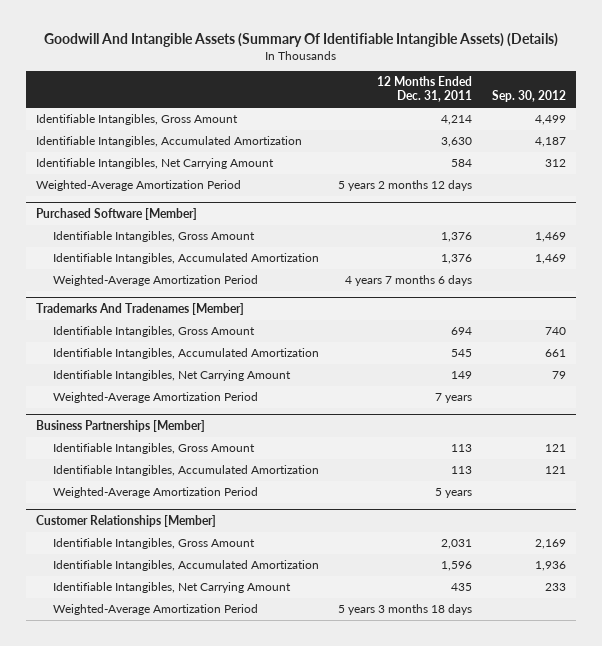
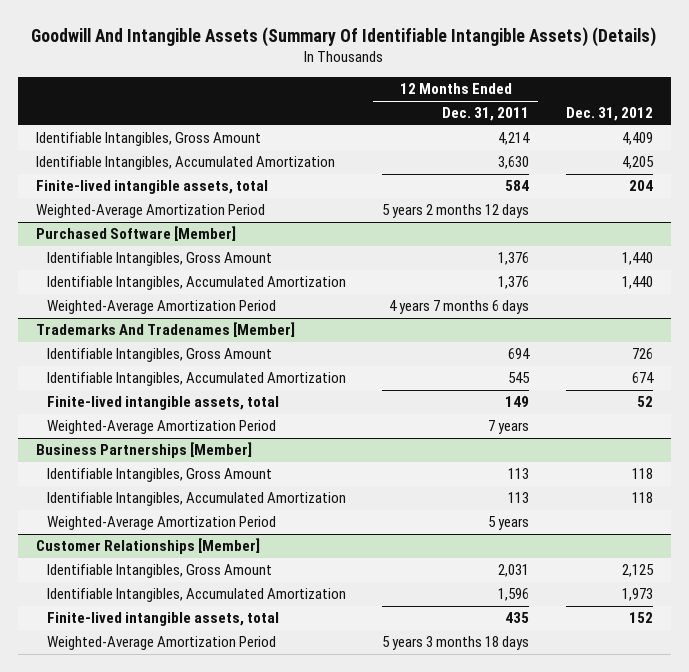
[491,90,566,103] Sep. 30, 2012 -> none
none -> [565,107,653,122] Dec. 31, 2012
[36,158,275,170] Identifiable Intangibles, Net Carrying Amount -> [36,180,269,195] Finite-lived intangible assets, total
[52,370,291,382] Identifiable Intangibles, Net Carrying Amount -> [47,396,280,411] Finite-lived intangible assets, total
[52,582,291,594] Identifiable Intangibles, Net Carrying Amount -> [47,612,280,627] Finite-lived intangible assets, total

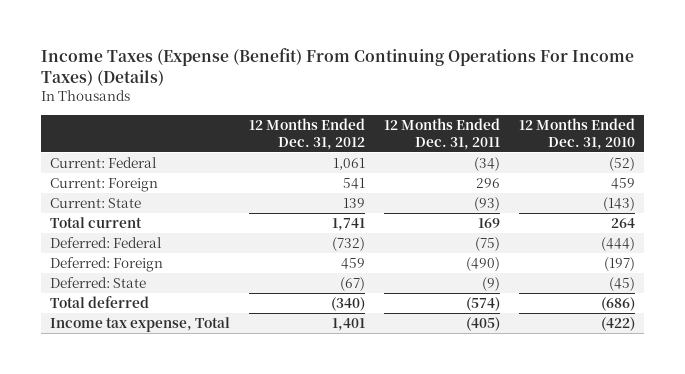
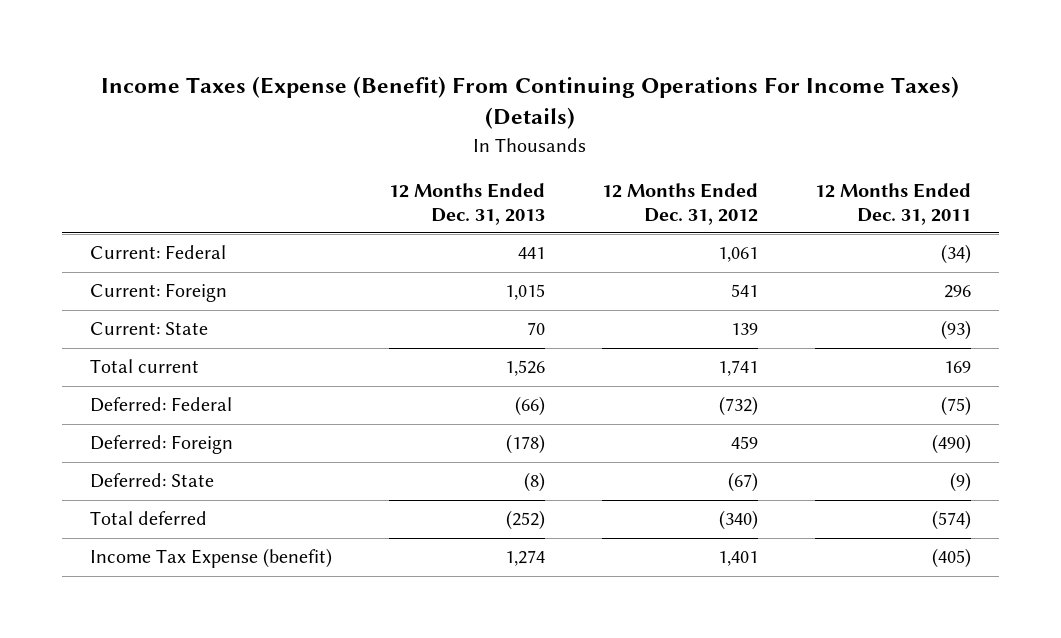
[518,117,635,150] 12 Months Ended Dec. 31, 2010 -> none
none -> [388,183,545,225] 12 Months Ended Dec. 31, 2013
[50,317,231,333] Income tax expense, Total -> [90,548,333,569] Income Tax Expense (benefit)

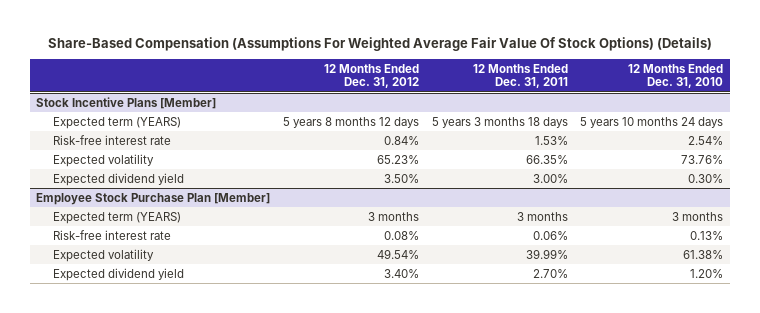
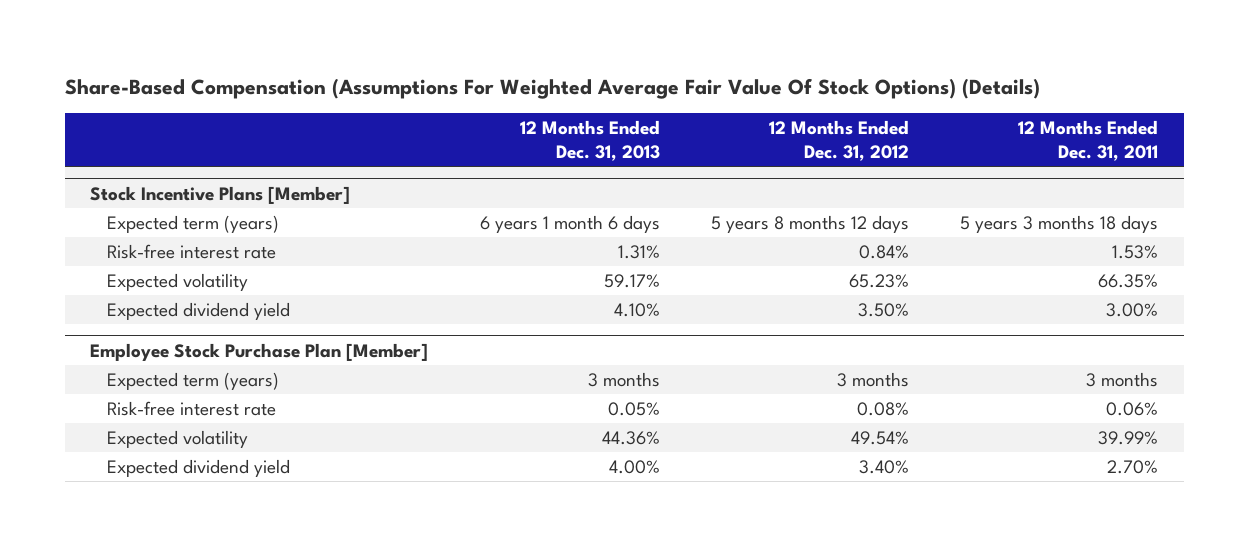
[628,63,724,89] 12 Months Ended Dec. 31, 2010 -> none
none -> [519,119,660,161] 12 Months Ended Dec. 31, 2013
[52,116,181,129] Expected term (YEARS) -> [107,214,280,233] Expected term (years)
[52,211,181,224] Expected term (YEARS) -> [107,371,280,390] Expected term (years)

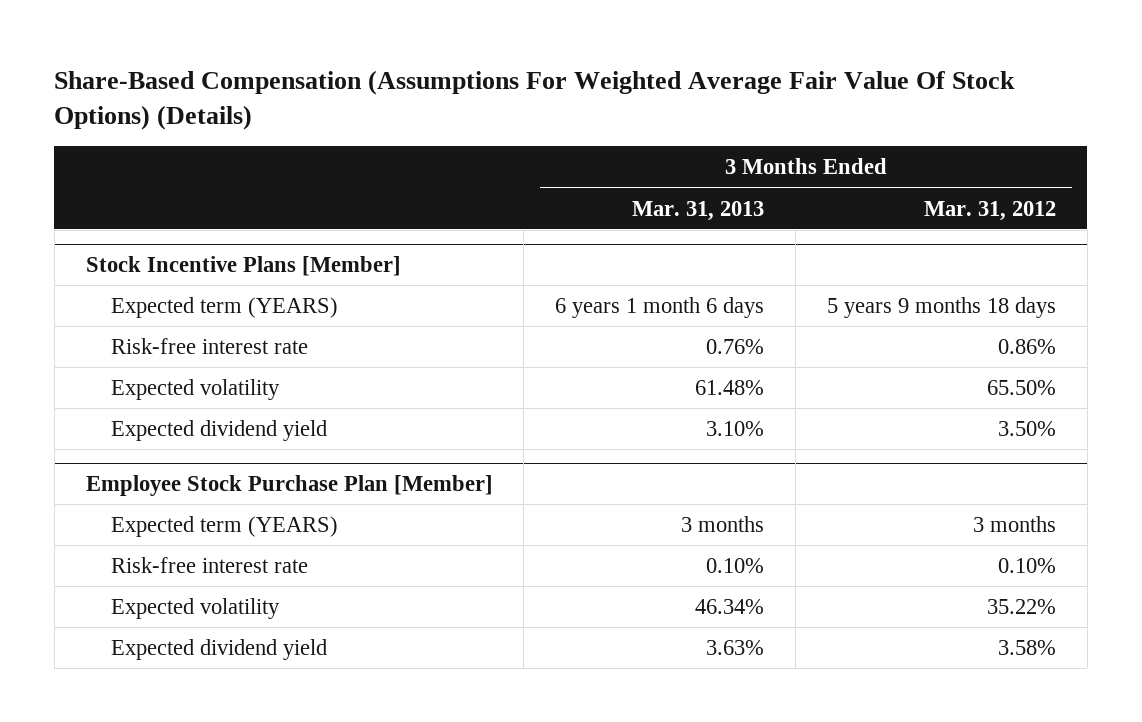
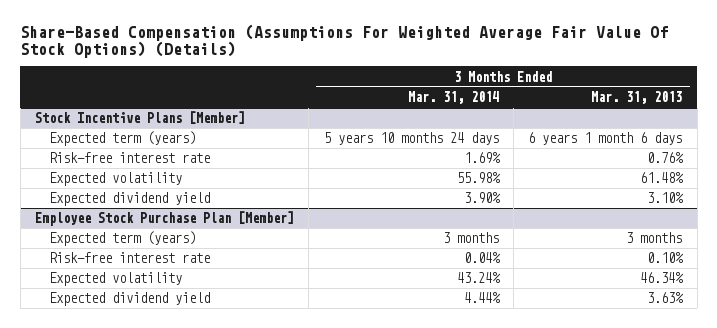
[923,200,1056,221] Mar. 31, 2012 -> none
none -> [407,90,499,104] Mar. 31, 2014
[110,296,338,318] Expected term (YEARS) -> [48,131,196,147] Expected term (years)
[110,515,338,537] Expected term (YEARS) -> [48,231,196,247] Expected term (years)

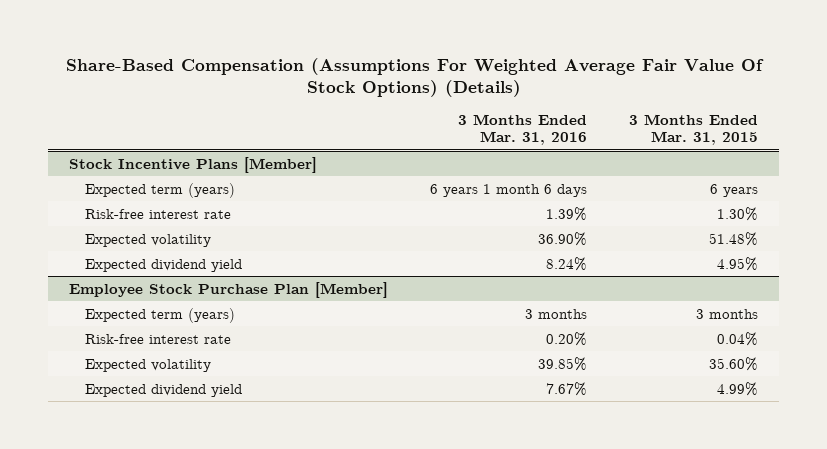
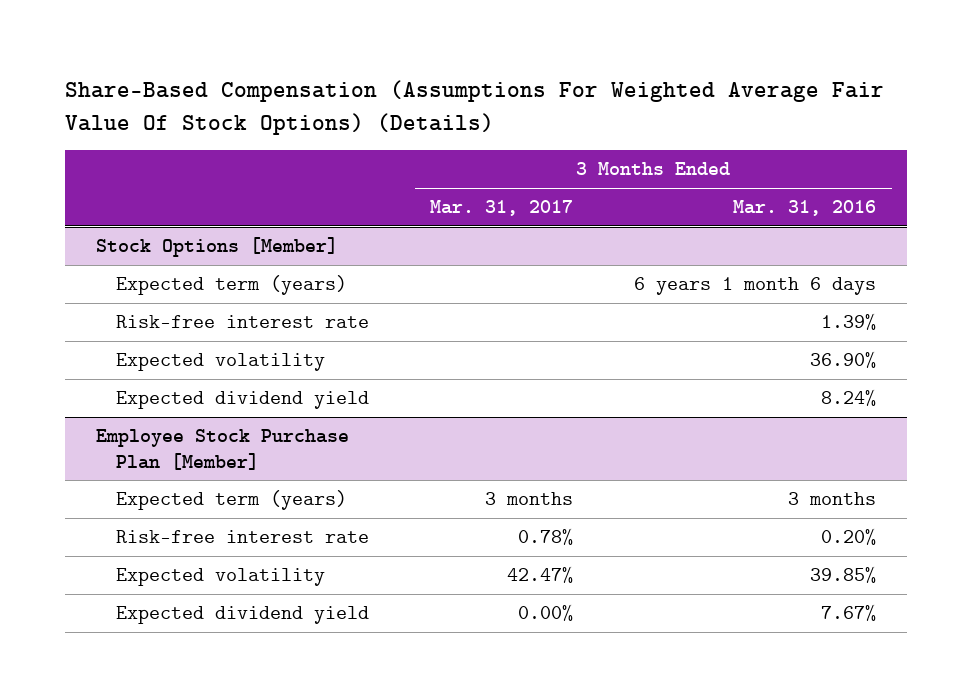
[629,114,759,146] 3 Months Ended Mar. 31, 2015 -> none
none -> [429,200,573,217] Mar. 31, 2017
[68,156,317,173] Stock Incentive Plans [Member] -> [96,237,339,258] Stock Options [Member]

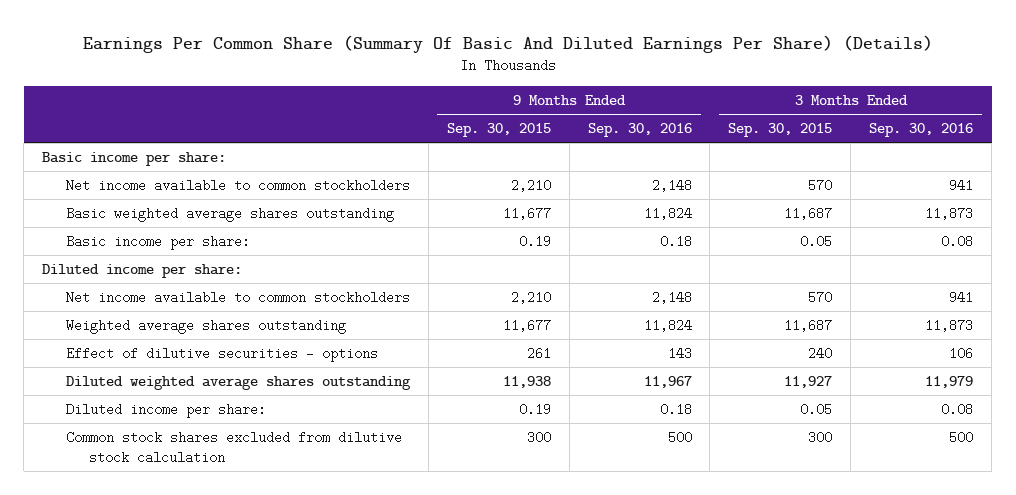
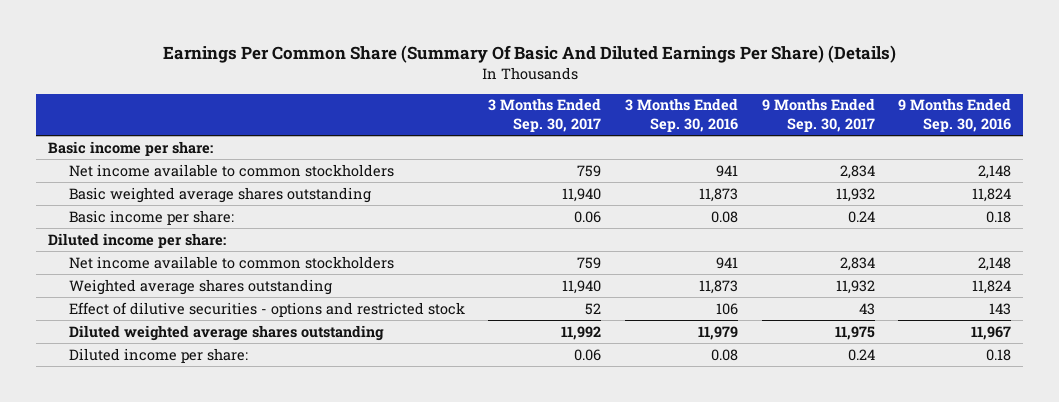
[446,123,551,138] Sep. 30, 2015 -> none
[728,123,833,138] Sep. 30, 2015 -> none
none -> [488,98,602,132] 3 Months Ended Sep. 30, 2017
none -> [761,98,875,132] 9 Months Ended Sep. 30, 2017
[65,346,378,362] Effect of dilutive securities - options -> [68,301,465,317] Effect of dilutive securities - options and restricted stock
[65,430,402,464] Common stock shares excluded from dilutive stock calculation -> none

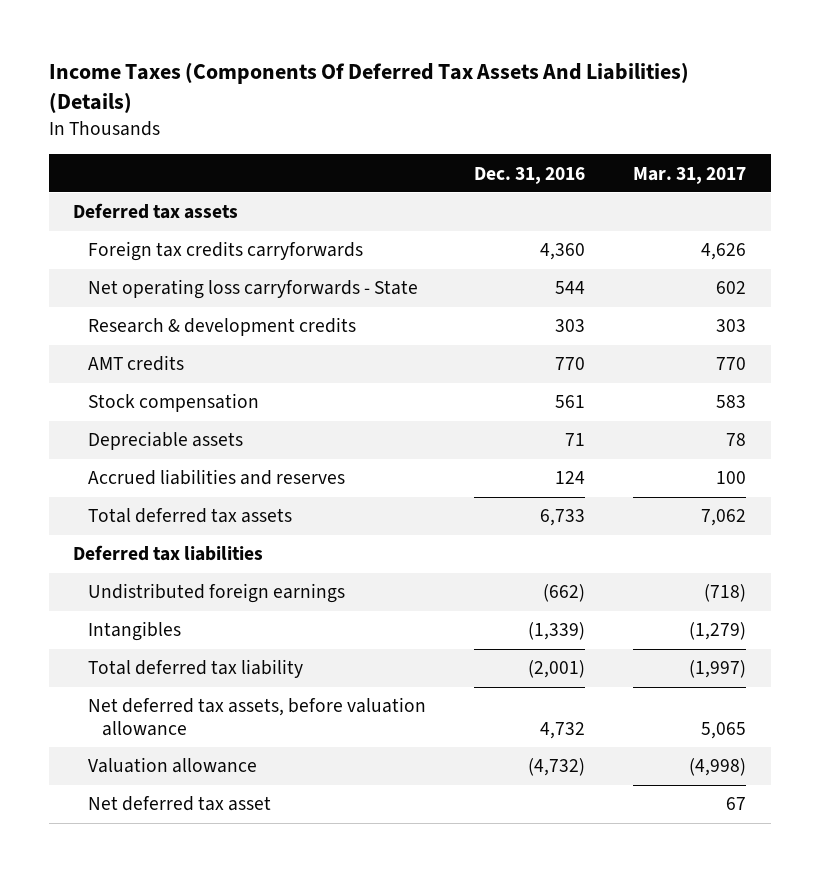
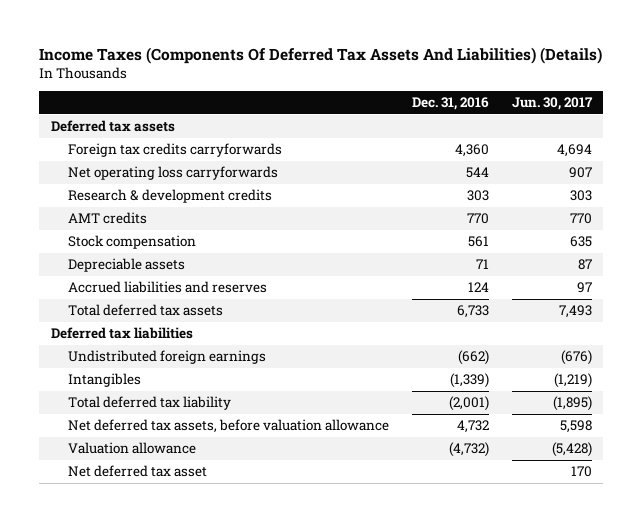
[633,166,747,184] Mar. 31, 2017 -> none
none -> [511,97,593,111] Jun. 30, 2017
[87,279,418,300] Net operating loss carryforwards - State -> [68,166,279,181] Net operating loss carryforwards

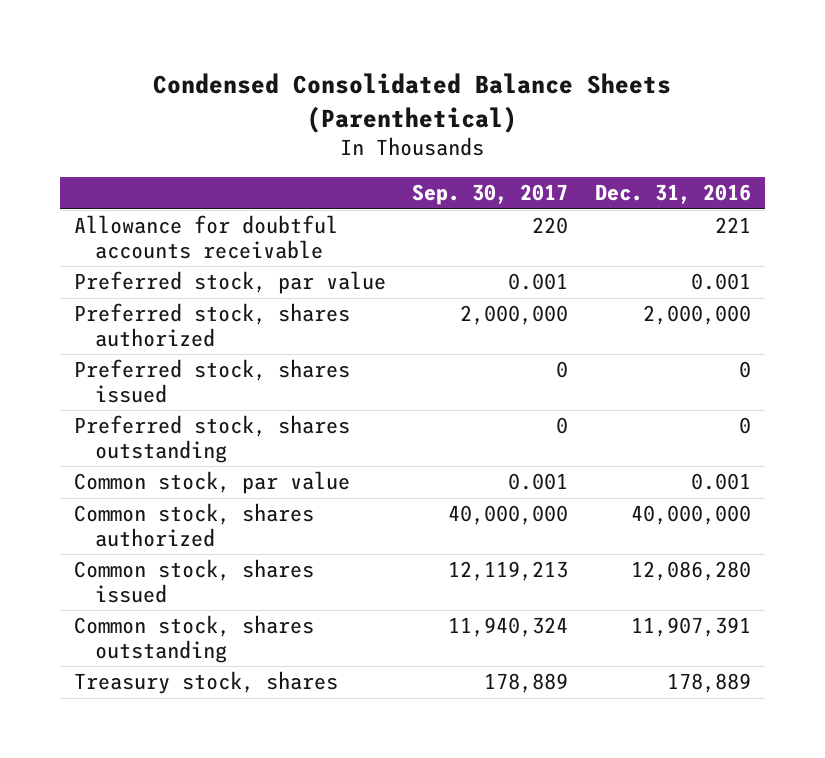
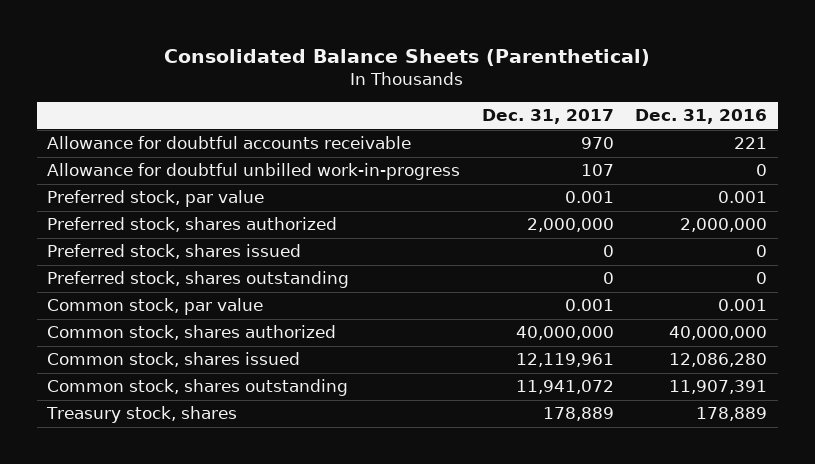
[153,73,672,133] Condensed Consolidated Balance Sheets (Parenthetical) -> [164,48,651,66] Consolidated Balance Sheets (Parenthetical)
[412,184,569,206] Sep. 30, 2017 -> none
none -> [481,109,614,125] Dec. 31, 2017
none -> [47,163,461,181] Allowance for doubtful unbilled work-in-progress

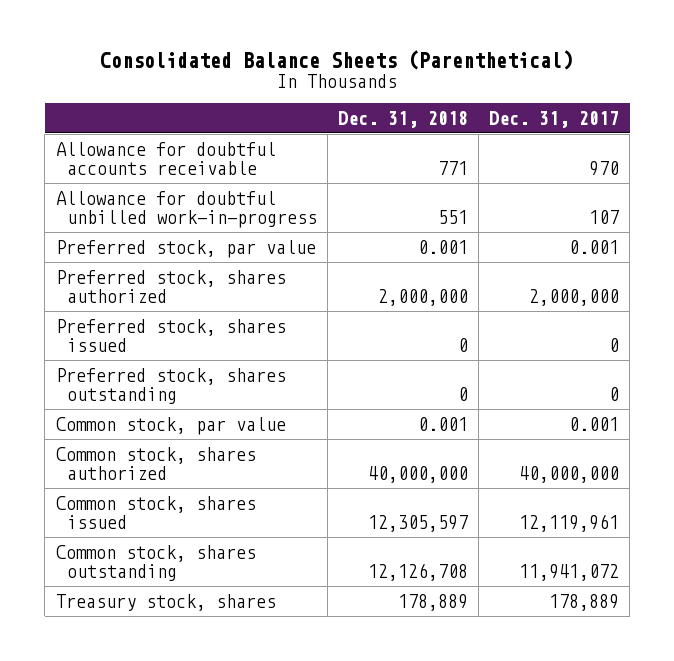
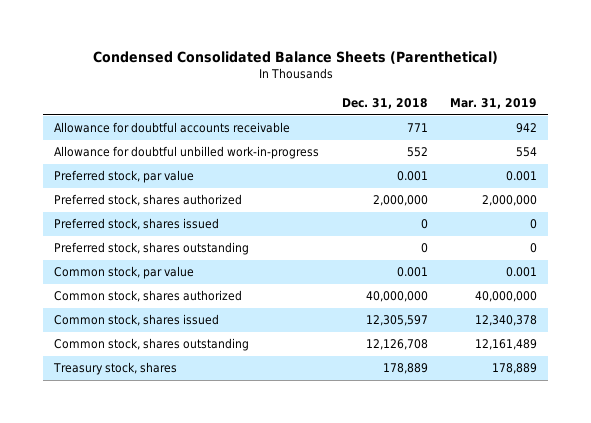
[100,49,574,70] Consolidated Balance Sheets (Parenthetical) -> [92,50,498,64] Condensed Consolidated Balance Sheets (Parenthetical)
[488,110,619,128] Dec. 31, 2017 -> none
none -> [450,97,538,109] Mar. 31, 2019
[437,209,468,224] 551 -> [406,147,428,158] 552

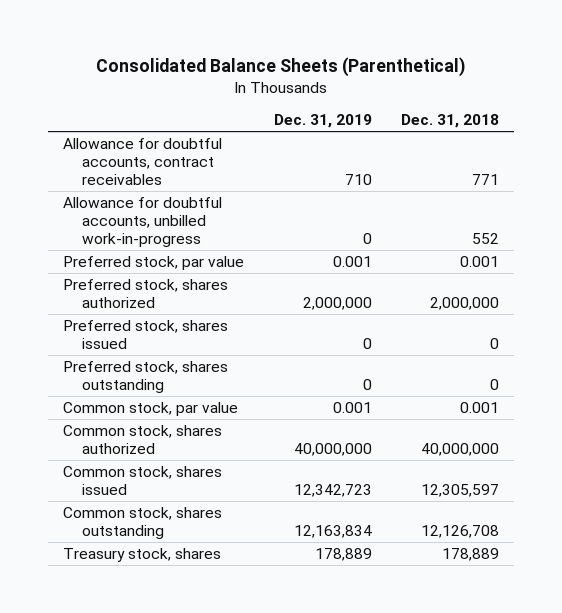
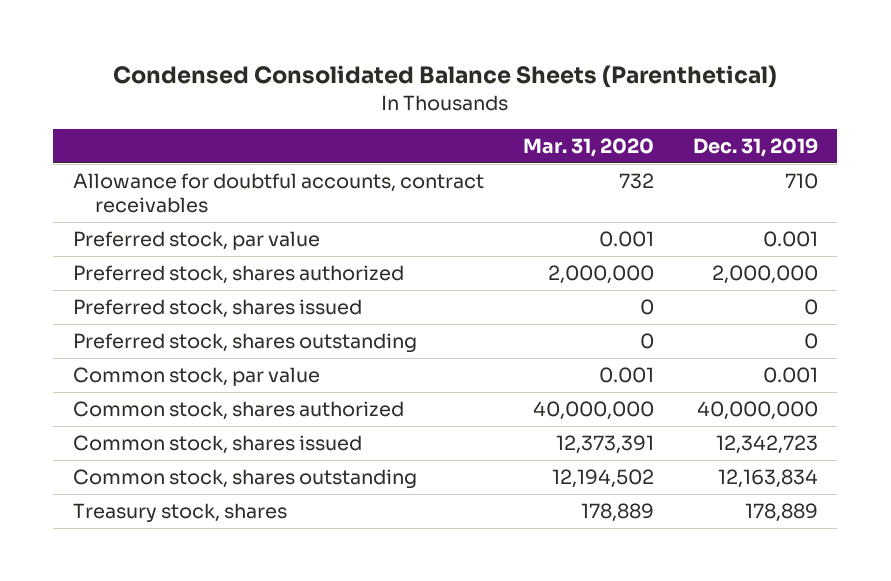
[96,56,466,77] Consolidated Balance Sheets (Parenthetical) -> [113,65,778,89] Condensed Consolidated Balance Sheets (Parenthetical)
[401,113,500,128] Dec. 31, 2018 -> none
none -> [522,137,654,157] Mar. 31, 2020
[62,197,222,248] Allowance for doubtful accounts, unbilled work-in-progress -> none

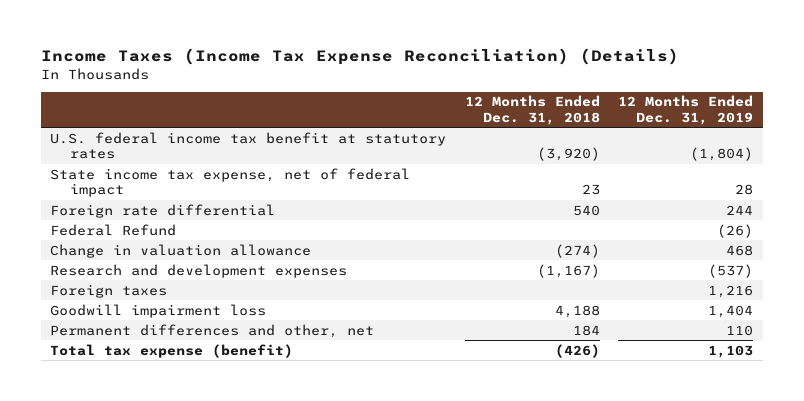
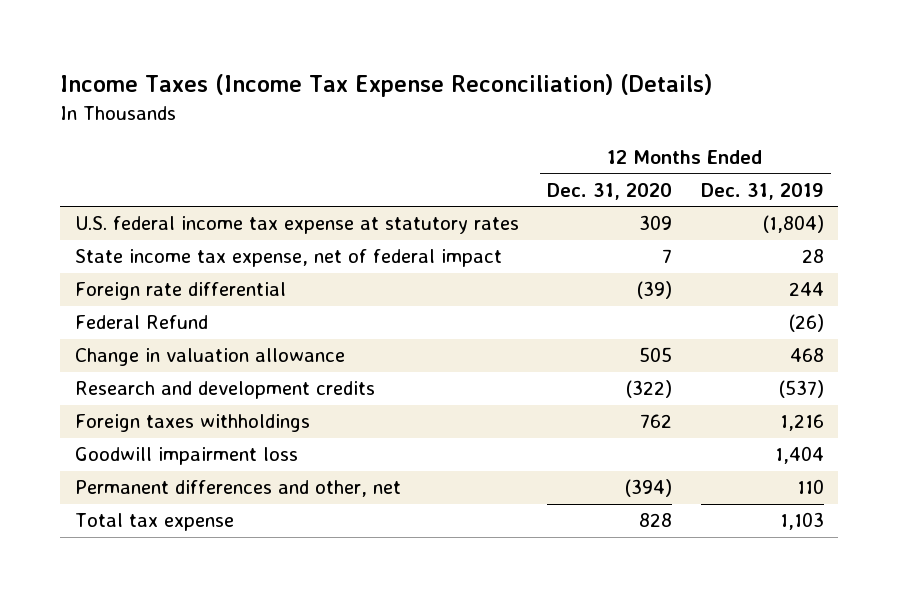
[464,95,600,125] 12 Months Ended Dec. 31, 2018 -> none
none -> [547,182,673,200] Dec. 31, 2020
[50,131,447,160] U.S. federal income tax benefit at statutory rates -> [74,216,519,235] U.S. federal income tax expense at statutory rates
[50,263,348,278] Research and development expenses -> [74,381,375,400] Research and development credits
[50,283,168,298] Foreign taxes -> [74,414,310,433] Foreign taxes withholdings
[50,343,294,358] Total tax expense (benefit) -> [74,513,234,532] Total tax expense

